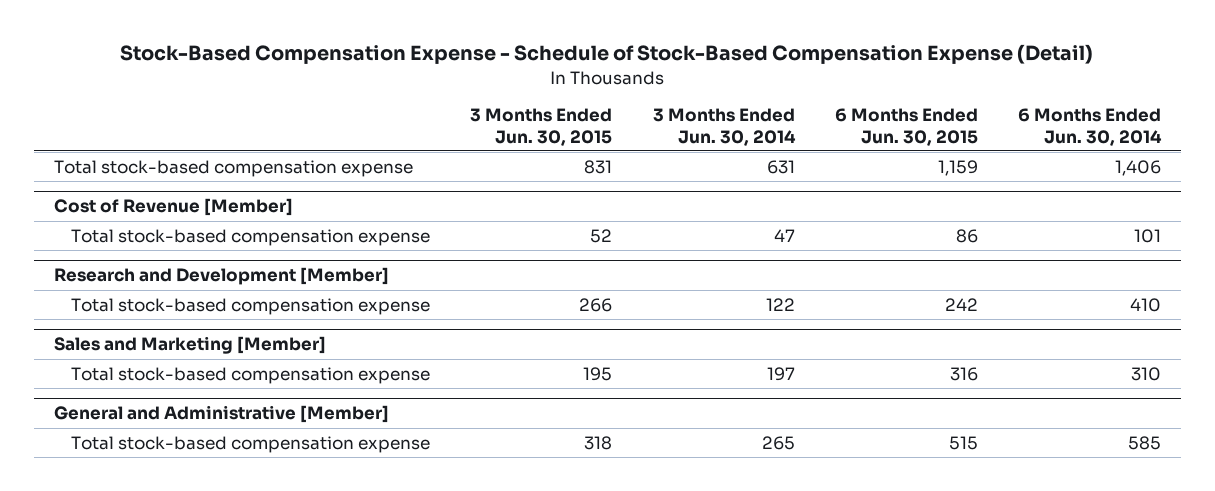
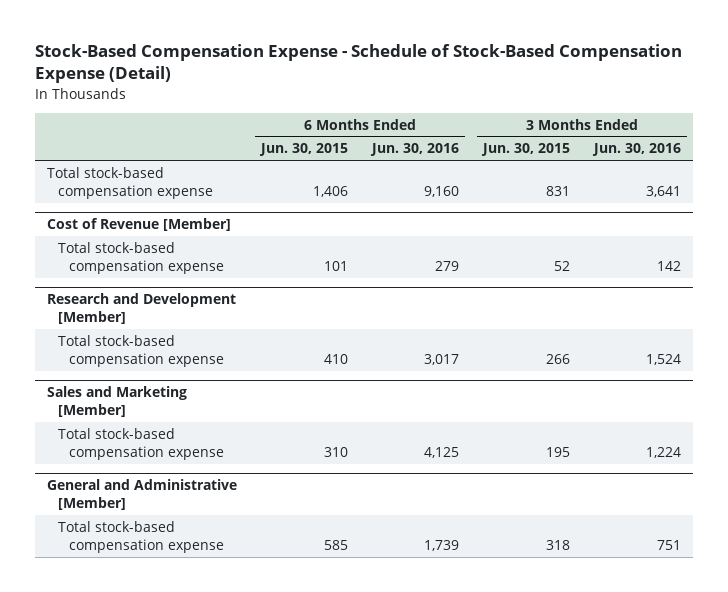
[652,108,796,146] 3 Months Ended Jun. 30, 2014 -> none
[1018,108,1163,146] 6 Months Ended Jun. 30, 2014 -> none
none -> [370,143,460,157] Jun. 30, 2016
none -> [591,143,681,157] Jun. 30, 2016
[937,159,978,176] 1,159 -> [313,186,349,198] 1,406
[955,228,978,243] 86 -> [324,261,349,272] 101
[944,297,978,311] 242 -> [324,354,349,365] 410
[949,366,978,381] 316 -> [324,447,349,458] 310
[948,435,978,450] 515 -> [324,540,349,551] 585

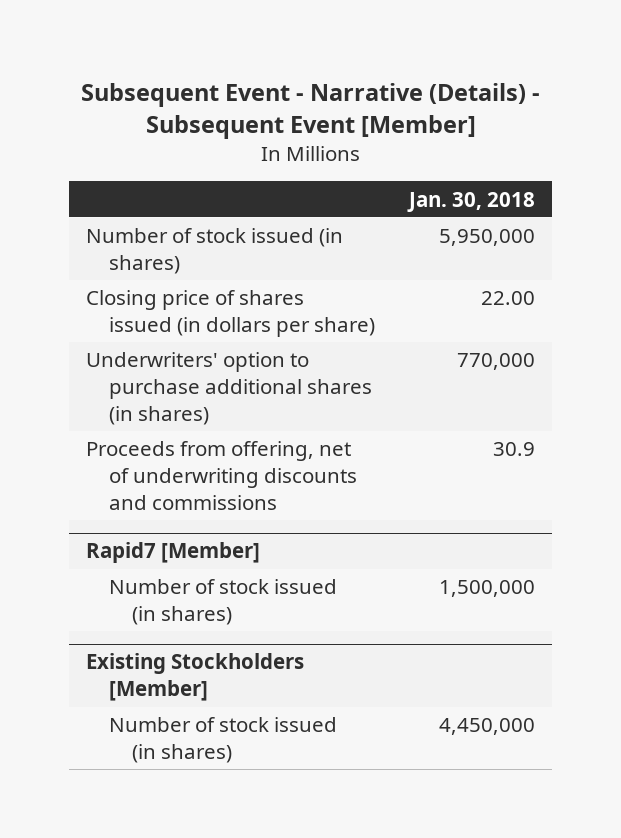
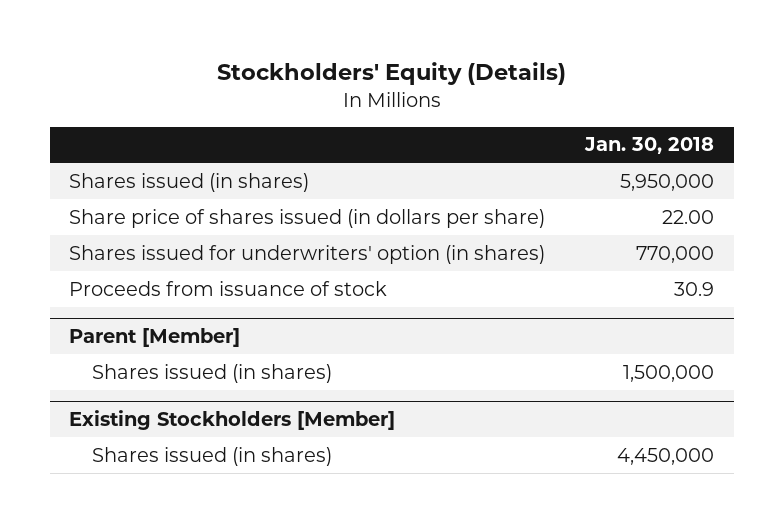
[80,83,540,140] Subsequent Event - Narrative (Details) - Subsequent Event [Member] -> [216,62,566,86] Stockholders' Equity (Details)
[86,228,344,274] Number of stock issued (in shares) -> [69,172,310,192] Shares issued (in shares)
[86,290,375,337] Closing price of shares issued (in dollars per share) -> [69,208,546,228] Share price of shares issued (in dollars per share)
[86,352,372,425] Underwriters' option to purchase additional shares (in shares) -> [69,244,546,264] Shares issued for underwriters' option (in shares)
[86,441,357,510] Proceeds from offering, net of underwriting discounts and commissions -> [69,280,388,296] Proceeds from issuance of stock
[86,542,261,564] Rapid7 [Member] -> [69,328,241,348] Parent [Member]
[108,579,337,625] Number of stock issued (in shares) -> [92,363,333,383] Shares issued (in shares)
[108,717,337,763] Number of stock issued (in shares) -> [92,446,333,466] Shares issued (in shares)

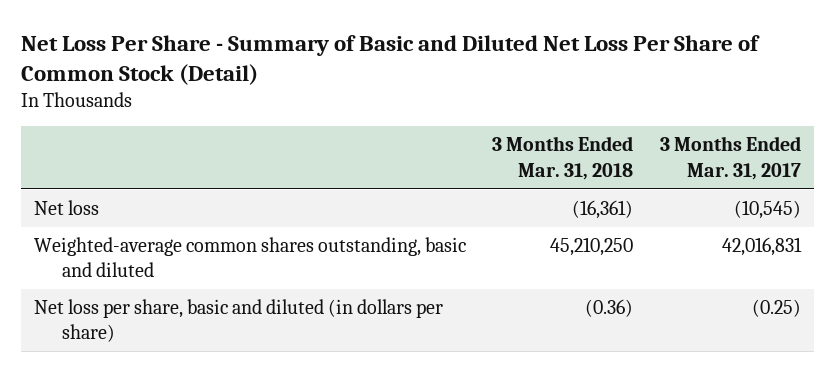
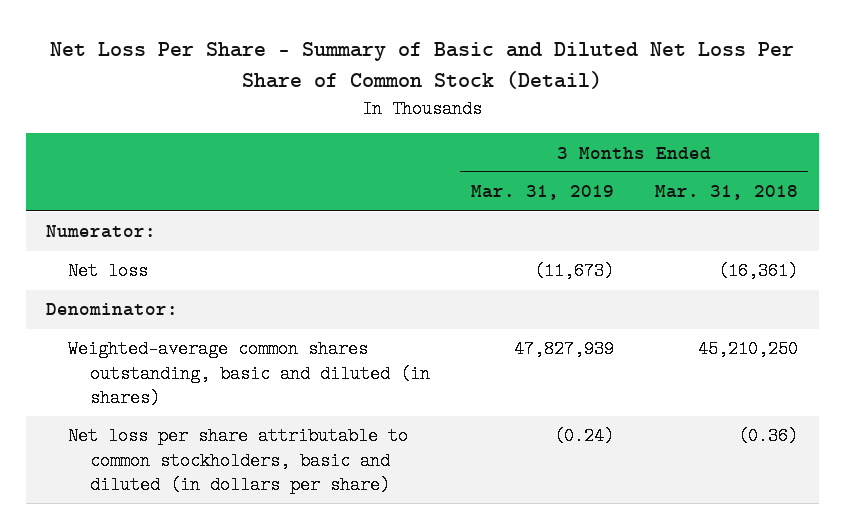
[660,136,802,180] 3 Months Ended Mar. 31, 2017 -> none
none -> [470,185,614,201] Mar. 31, 2019
none -> [46,225,157,239] Numerator:
none -> [46,303,179,317] Denominator:
[33,237,466,278] Weighted-average common shares outstanding, basic and diluted -> [67,340,430,407] Weighted-average common shares outstanding, basic and diluted (in shares)
[33,299,443,343] Net loss per share, basic and diluted (in dollars per share) -> [67,427,408,494] Net loss per share attributable to common stockholders, basic and diluted (in dollars per share)

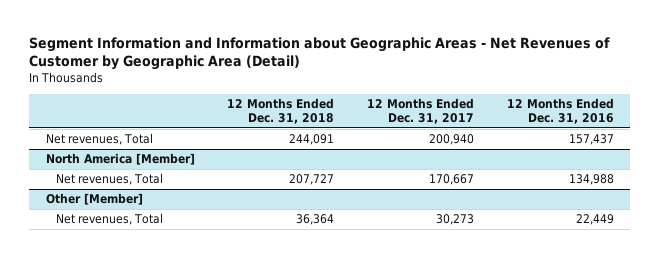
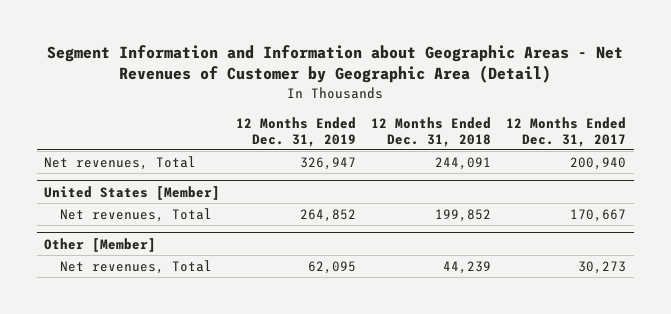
[506,97,614,125] 12 Months Ended Dec. 31, 2016 -> none
none -> [235,116,356,147] 12 Months Ended Dec. 31, 2019
[45,153,195,166] North America [Member] -> none
none -> [44,185,221,200] United States [Member]
[289,174,335,186] 207,727 -> [435,208,492,222] 199,852
[296,214,335,226] 36,364 -> [443,260,492,274] 44,239

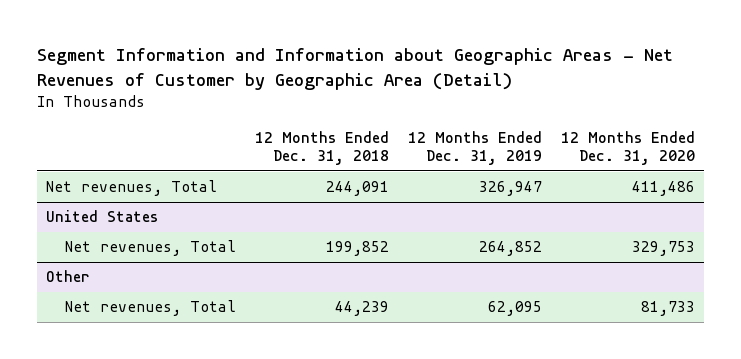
[506,116,627,147] 12 Months Ended Dec. 31, 2017 -> none
none -> [560,130,695,166] 12 Months Ended Dec. 31, 2020
[44,185,221,200] United States [Member] -> [46,210,159,223] United States
[44,237,157,252] Other [Member] -> [46,270,91,283] Other

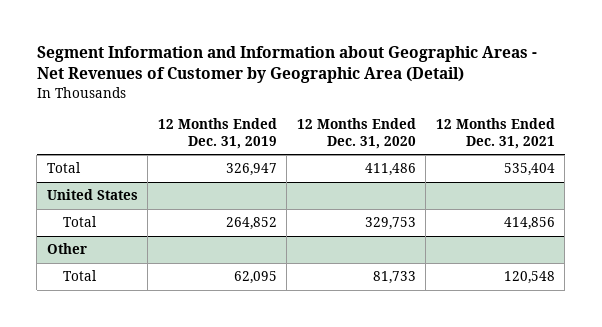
[255,130,390,166] 12 Months Ended Dec. 31, 2018 -> none
none -> [435,118,555,149] 12 Months Ended Dec. 31, 2021
[46,180,218,197] Net revenues, Total -> [46,162,81,174] Total
[65,240,237,257] Net revenues, Total -> [62,216,97,228] Total
[65,300,237,317] Net revenues, Total -> [62,270,97,282] Total

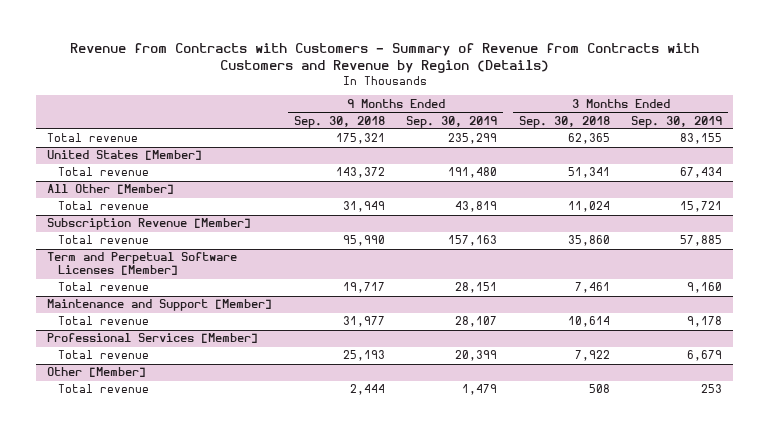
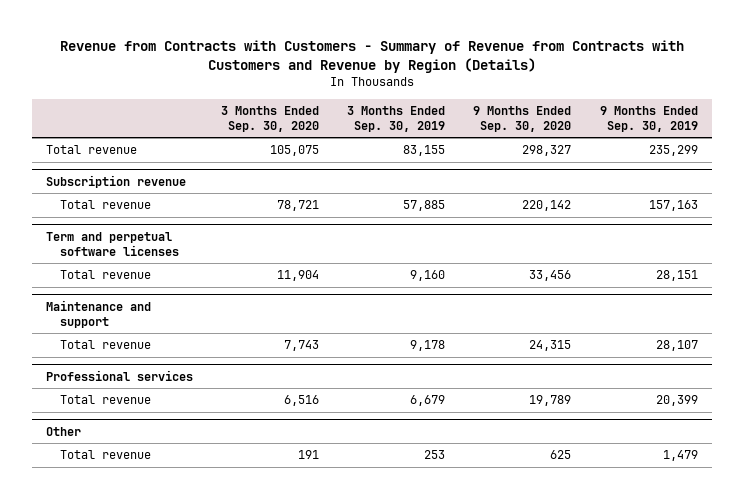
[293,115,385,128] Sep. 30, 2018 -> none
[518,115,610,128] Sep. 30, 2018 -> none
none -> [221,105,320,132] 3 Months Ended Sep. 30, 2020
none -> [473,105,572,132] 9 Months Ended Sep. 30, 2020
[47,150,203,161] United States [Member] -> none
[58,167,150,177] Total revenue -> none
[47,184,175,195] All Other [Member] -> none
[58,201,150,211] Total revenue -> none
[47,218,252,231] Subscription Revenue [Member] -> [46,174,187,188] Subscription revenue
[47,252,238,276] Term and Perpetual Software Licenses [Member] -> [46,231,180,256] Term and perpetual software licenses
[47,299,273,312] Maintenance and Support [Member] -> [46,299,152,328] Maintenance and support
[47,333,259,344] Professional Services [Member] -> [46,369,194,381] Professional services
[47,367,147,378] Other [Member] -> [46,426,82,436] Other

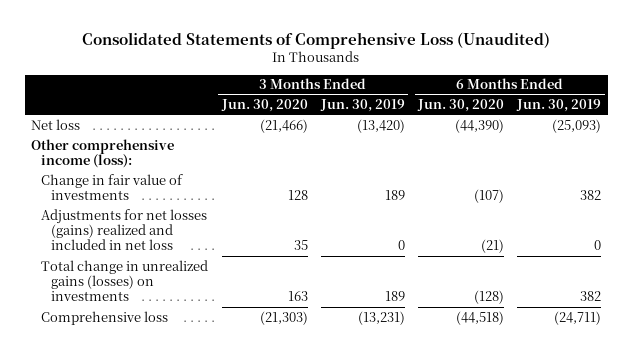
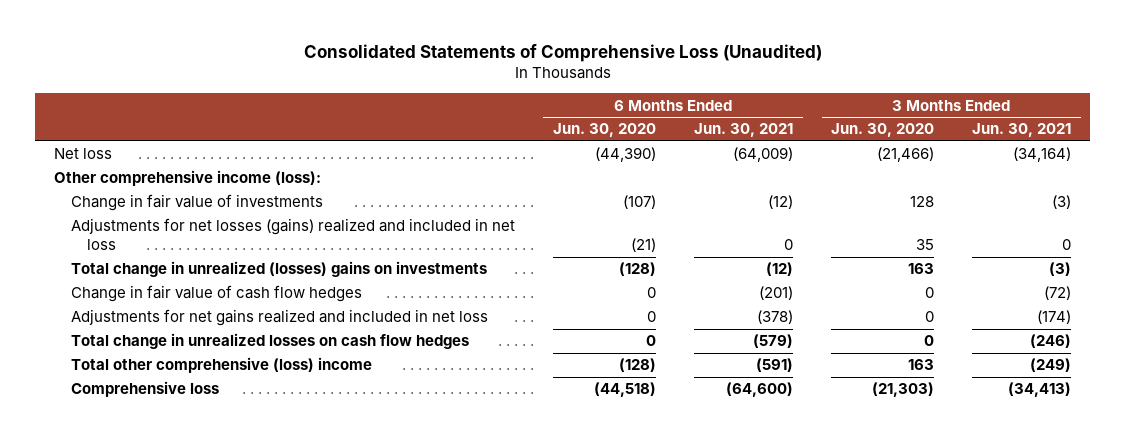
[319,99,405,113] Jun. 30, 2019 -> none
[516,99,602,113] Jun. 30, 2019 -> none
none -> [694,123,794,138] Jun. 30, 2021
none -> [972,123,1072,138] Jun. 30, 2021
[41,259,209,302] Total change in unrealized gains (losses) on investments -> [70,261,487,278] Total change in unrealized (losses) gains on investments
none -> [70,285,362,303] Change in fair value of cash flow hedges
none -> [70,309,488,327] Adjustments for net gains realized and included in net loss
none -> [70,333,469,350] Total change in unrealized losses on cash flow hedges
none -> [70,357,372,374] Total other comprehensive (loss) income

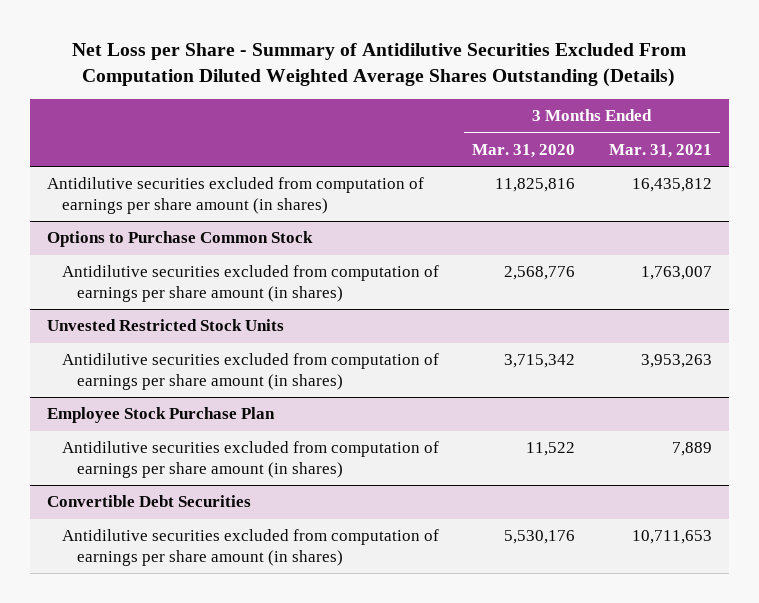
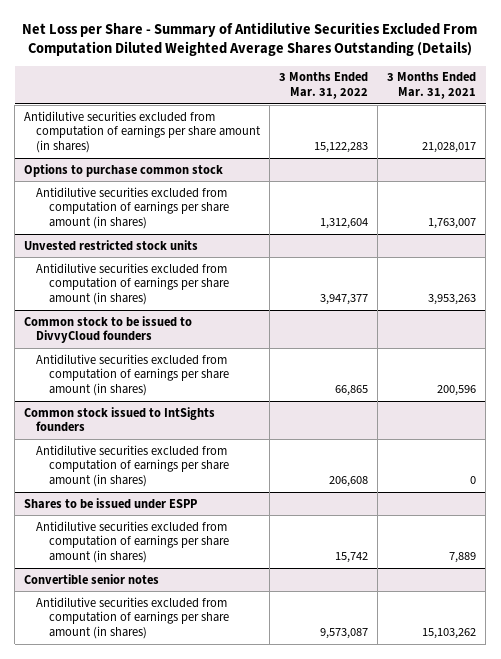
[472,144,576,159] Mar. 31, 2020 -> none
none -> [279,72,369,100] 3 Months Ended Mar. 31, 2022
[632,178,713,193] 16,435,812 -> [422,142,477,154] 21,028,017
[46,231,313,248] Options to Purchase Common Stock -> [24,163,224,177] Options to purchase common stock
[46,319,284,332] Unvested Restricted Stock Units -> [24,239,199,251] Unvested restricted stock units
none -> [24,315,193,344] Common stock to be issued to DivvyCloud founders
none -> [36,353,229,397] Antidilutive securities excluded from computation of earnings per share amount (in shares)
none -> [24,406,216,433] Common stock issued to IntSights founders
none -> [36,444,229,488] Antidilutive securities excluded from computation of earnings per share amount (in shares)
[46,407,275,424] Employee Stock Purchase Plan -> [24,497,198,509] Shares to be issued under ESPP
[46,495,251,508] Convertible Debt Securities -> [24,573,160,585] Convertible senior notes
[632,530,713,545] 10,711,653 -> [422,628,477,640] 15,103,262

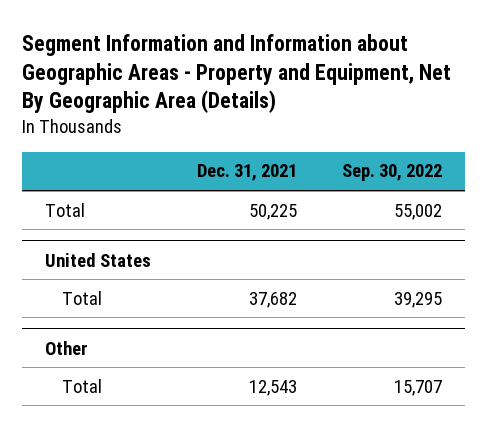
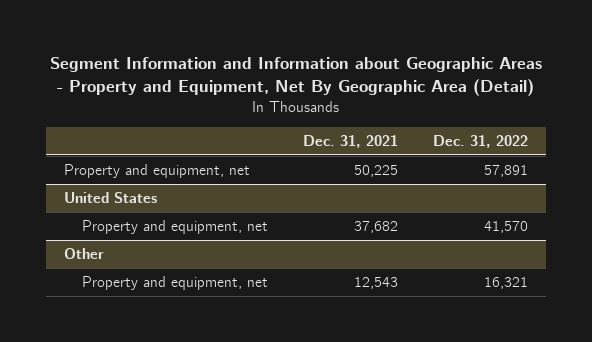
[22,33,452,114] Segment Information and Information about Geographic Areas - Property and Equipment, Net By Geographic Area (Details) -> [49,57,542,97] Segment Information and Information about Geographic Areas - Property and Equipment, Net By Geographic Area (Detail)
[342,164,443,182] Sep. 30, 2022 -> none
none -> [433,135,529,149] Dec. 31, 2022
[45,202,86,217] Total -> [63,163,250,178] Property and equipment, net
[61,290,102,305] Total -> [82,219,269,234] Property and equipment, net
[61,378,102,393] Total -> [82,275,269,290] Property and equipment, net

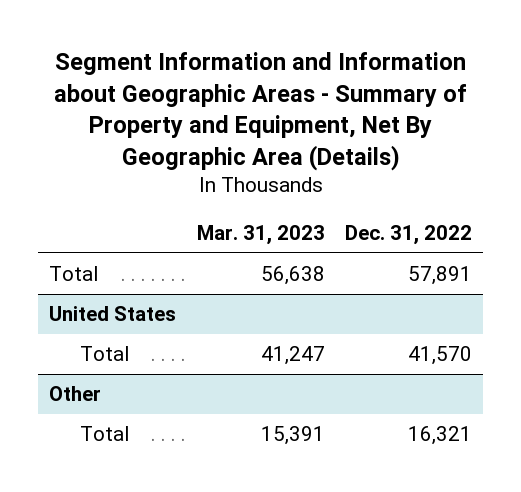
[49,57,542,97] Segment Information and Information about Geographic Areas - Property and Equipment, Net By Geographic Area (Detail) -> [53,52,467,171] Segment Information and Information about Geographic Areas - Summary of Property and Equipment, Net By Geographic Area (Details)
[303,135,399,149] Dec. 31, 2021 -> none
none -> [196,224,325,245] Mar. 31, 2023
[63,163,250,178] Property and equipment, net -> [48,266,98,282] Total
[82,219,269,234] Property and equipment, net -> [80,346,130,362] Total
[82,275,269,290] Property and equipment, net -> [80,426,130,442] Total

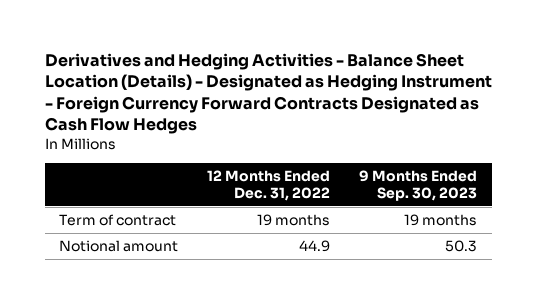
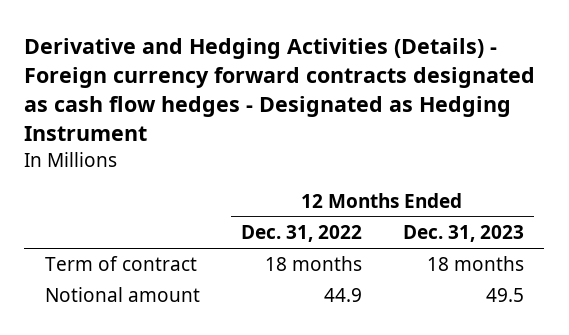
[44,52,492,135] Derivatives and Hedging Activities - Balance Sheet Location (Details) - Designated as Hedging Instrument - Foreign Currency Forward Contracts Designated as Cash Flow Hedges -> [24,37,536,142] Derivative and Hedging Activities (Details) - Foreign currency forward contracts designated as cash flow hedges - Designated as Hedging Instrument
[359,169,478,201] 9 Months Ended Sep. 30, 2023 -> none
none -> [402,225,524,243] Dec. 31, 2023
[257,214,331,227] 19 months -> [264,256,362,272] 18 months

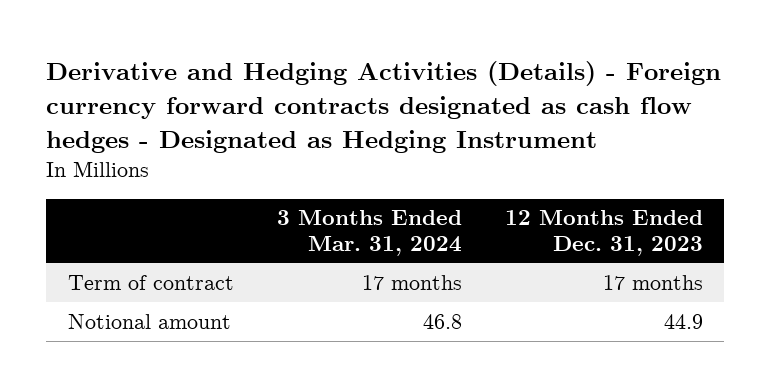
[240,225,362,243] Dec. 31, 2022 -> none
none -> [276,210,462,256] 3 Months Ended Mar. 31, 2024
[426,256,524,272] 18 months -> [602,274,703,290] 17 months
[485,288,524,303] 49.5 -> [663,313,703,329] 44.9

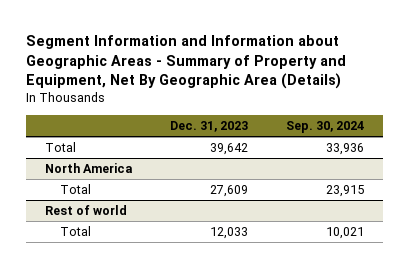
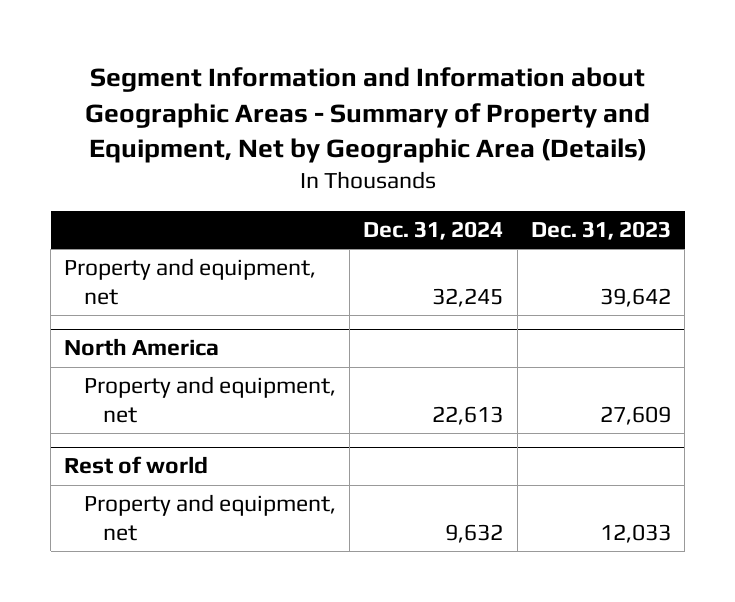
[26,35,347,90] Segment Information and Information about Geographic Areas - Summary of Property and Equipment, Net By Geographic Area (Details) -> [84,67,650,164] Segment Information and Information about Geographic Areas - Summary of Property and Equipment, Net by Geographic Area (Details)
[285,121,364,134] Sep. 30, 2024 -> none
none -> [363,221,504,241] Dec. 31, 2024
[45,142,77,153] Total -> [64,258,317,305] Property and equipment, net
[60,184,92,195] Total -> [83,376,336,423] Property and equipment, net
[60,226,92,237] Total -> [83,494,336,541] Property and equipment, net

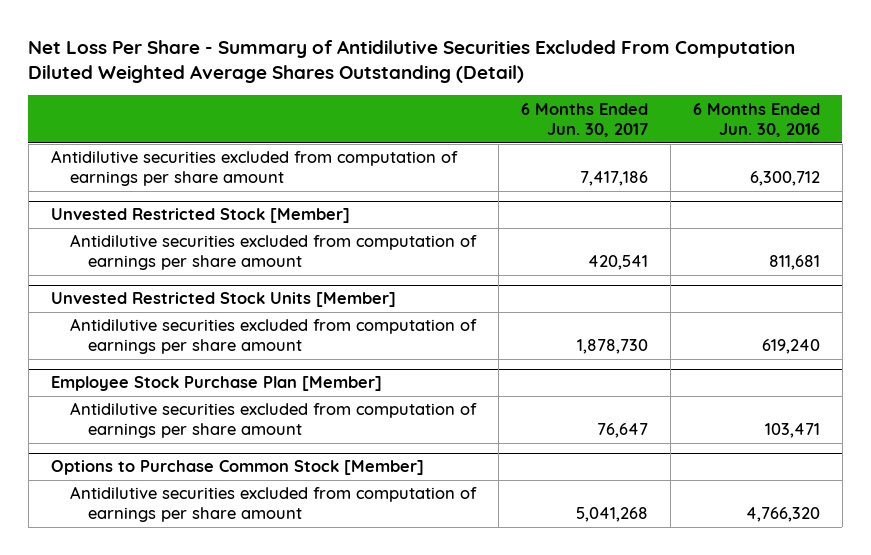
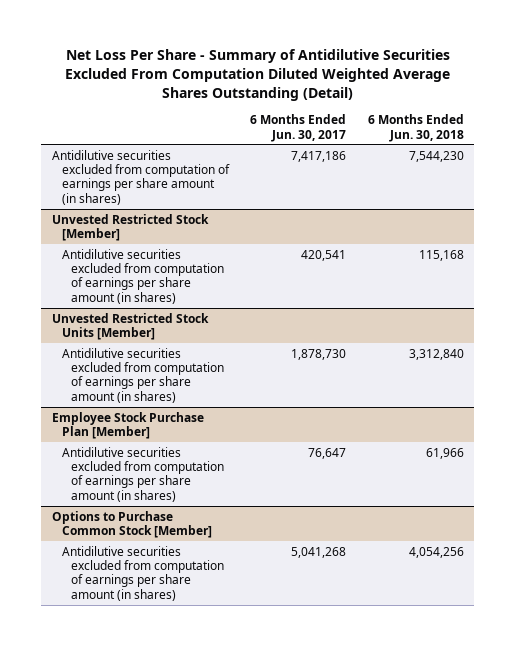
[692,102,820,137] 6 Months Ended Jun. 30, 2016 -> none
none -> [367,114,464,142] 6 Months Ended Jun. 30, 2018
[50,150,458,187] Antidilutive securities excluded from computation of earnings per share amount -> [52,149,230,205] Antidilutive securities excluded from computation of earnings per share amount (in shares)
[69,234,477,271] Antidilutive securities excluded from computation of earnings per share amount -> [61,248,224,304] Antidilutive securities excluded from computation of earnings per share amount (in shares)
[69,318,477,355] Antidilutive securities excluded from computation of earnings per share amount -> [61,347,224,403] Antidilutive securities excluded from computation of earnings per share amount (in shares)
[69,402,477,439] Antidilutive securities excluded from computation of earnings per share amount -> [61,446,224,502] Antidilutive securities excluded from computation of earnings per share amount (in shares)
[69,486,477,523] Antidilutive securities excluded from computation of earnings per share amount -> [61,545,224,601] Antidilutive securities excluded from computation of earnings per share amount (in shares)

